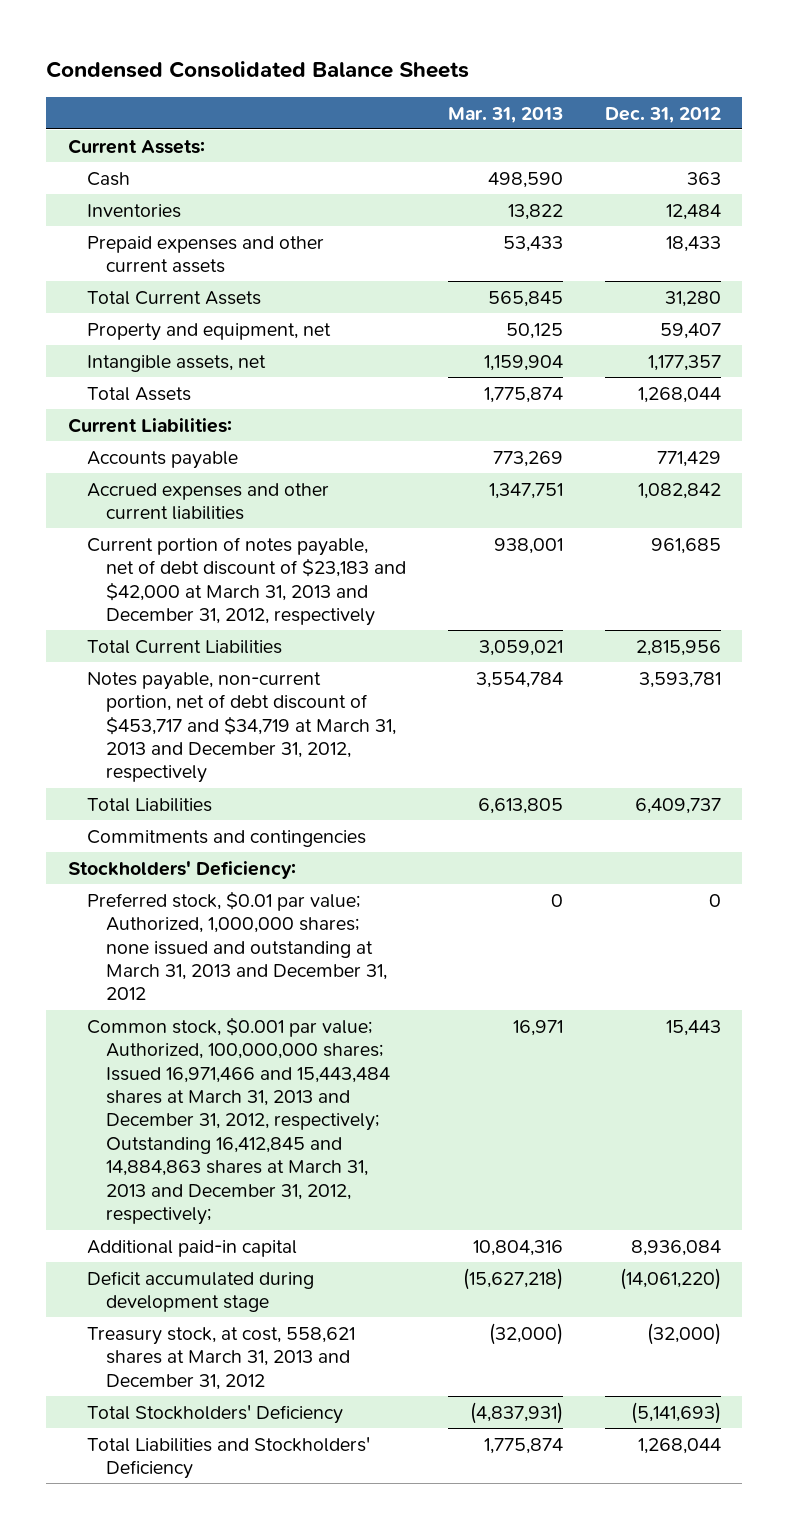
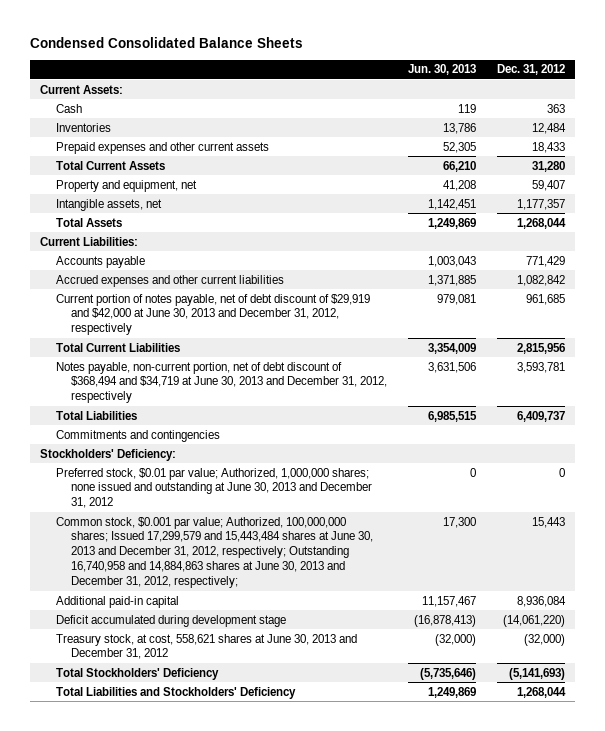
[447,106,563,123] Mar. 31, 2013 -> none
none -> [408,64,477,76] Jun. 30, 2013
[86,536,406,627] Current portion of notes payable, net of debt discount of $23,183 and $42,000 at March 31, 2013 and December 31, 2012, respectively -> [55,293,370,336] Current portion of notes payable, net of debt discount of $29,919 and $42,000 at June 30, 2013 and December 31, 2012, respectively
[86,671,396,784] Notes payable, non-current portion, net of debt discount of $453,717 and $34,719 at March 31, 2013 and December 31, 2012, respectively -> [55,361,388,404] Notes payable, non-current portion, net of debt discount of $368,494 and $34,719 at June 30, 2013 and December 31, 2012, respectively
[86,890,387,1001] Preferred stock, $0.01 par value; Authorized, 1,000,000 shares; none issued and outstanding at March 31, 2013 and December 31, 2012 -> [55,467,373,509] Preferred stock, $0.01 par value; Authorized, 1,000,000 shares; none issued and outstanding at June 30, 2013 and December 31, 2012
[86,1016,390,1226] Common stock, $0.001 par value; Authorized, 100,000,000 shares; Issued 16,971,466 and 15,443,484 shares at March 31, 2013 and December 31, 2012, respectively; Outstanding 16,412,845 and 14,884,863 shares at March 31, 2013 and December 31, 2012, respectively; -> [55,516,374,589] Common stock, $0.001 par value; Authorized, 100,000,000 shares; Issued 17,299,579 and 15,443,484 shares at June 30, 2013 and December 31, 2012, respectively; Outstanding 16,740,958 and 14,884,863 shares at June 30, 2013 and December 31, 2012, respectively;
[86,1326,355,1390] Treasury stock, at cost, 558,621 shares at March 31, 2013 and December 31, 2012 -> [55,633,357,660] Treasury stock, at cost, 558,621 shares at June 30, 2013 and December 31, 2012

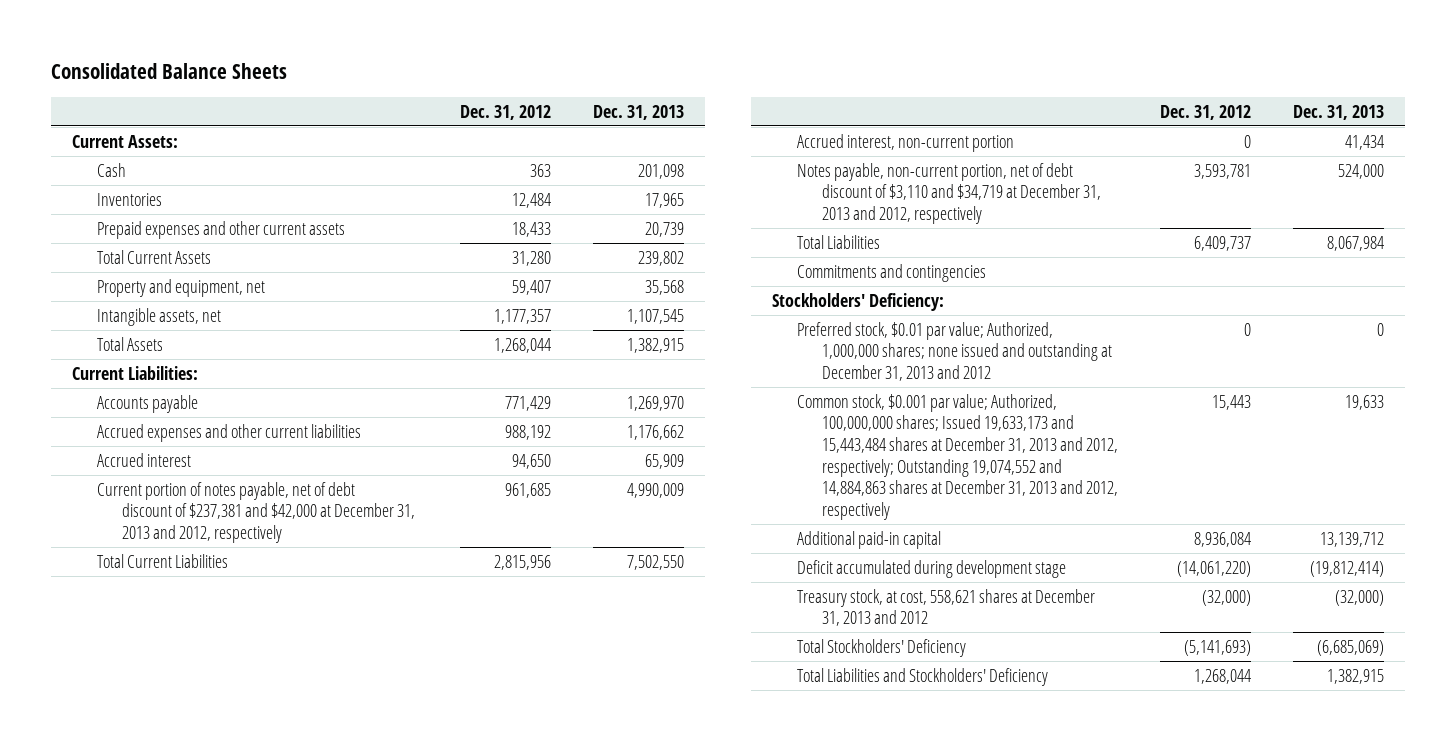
[29,37,303,49] Condensed Consolidated Balance Sheets -> [50,62,287,79] Consolidated Balance Sheets
[408,64,477,76] Jun. 30, 2013 -> none
none -> [593,104,685,120] Dec. 31, 2013
[516,274,565,286] 1,082,842 -> [505,424,552,440] 988,192
none -> [97,452,192,467] Accrued interest
[55,293,370,336] Current portion of notes payable, net of debt discount of $29,919 and $42,000 at June 30, 2013 and December 31, 2012, respectively -> [97,481,416,544] Current portion of notes payable, net of debt discount of $237,381 and $42,000 at December 31, 2013 and 2012, respectively
none -> [796,133,1014,152] Accrued interest, non-current portion
[55,361,388,404] Notes payable, non-current portion, net of debt discount of $368,494 and $34,719 at June 30, 2013 and December 31, 2012, respectively -> [796,162,1102,225] Notes payable, non-current portion, net of debt discount of $3,110 and $34,719 at December 31, 2013 and 2012, respectively
[55,467,373,509] Preferred stock, $0.01 par value; Authorized, 1,000,000 shares; none issued and outstanding at June 30, 2013 and December 31, 2012 -> [796,321,1113,382] Preferred stock, $0.01 par value; Authorized, 1,000,000 shares; none issued and outstanding at December 31, 2013 and 2012
[55,516,374,589] Common stock, $0.001 par value; Authorized, 100,000,000 shares; Issued 17,299,579 and 15,443,484 shares at June 30, 2013 and December 31, 2012, respectively; Outstanding 16,740,958 and 14,884,863 shares at June 30, 2013 and December 31, 2012, respectively; -> [796,393,1119,520] Common stock, $0.001 par value; Authorized, 100,000,000 shares; Issued 19,633,173 and 15,443,484 shares at December 31, 2013 and 2012, respectively; Outstanding 19,074,552 and 14,884,863 shares at December 31, 2013 and 2012, respectively
[55,633,357,660] Treasury stock, at cost, 558,621 shares at June 30, 2013 and December 31, 2012 -> [796,588,1095,627] Treasury stock, at cost, 558,621 shares at December 31, 2013 and 2012

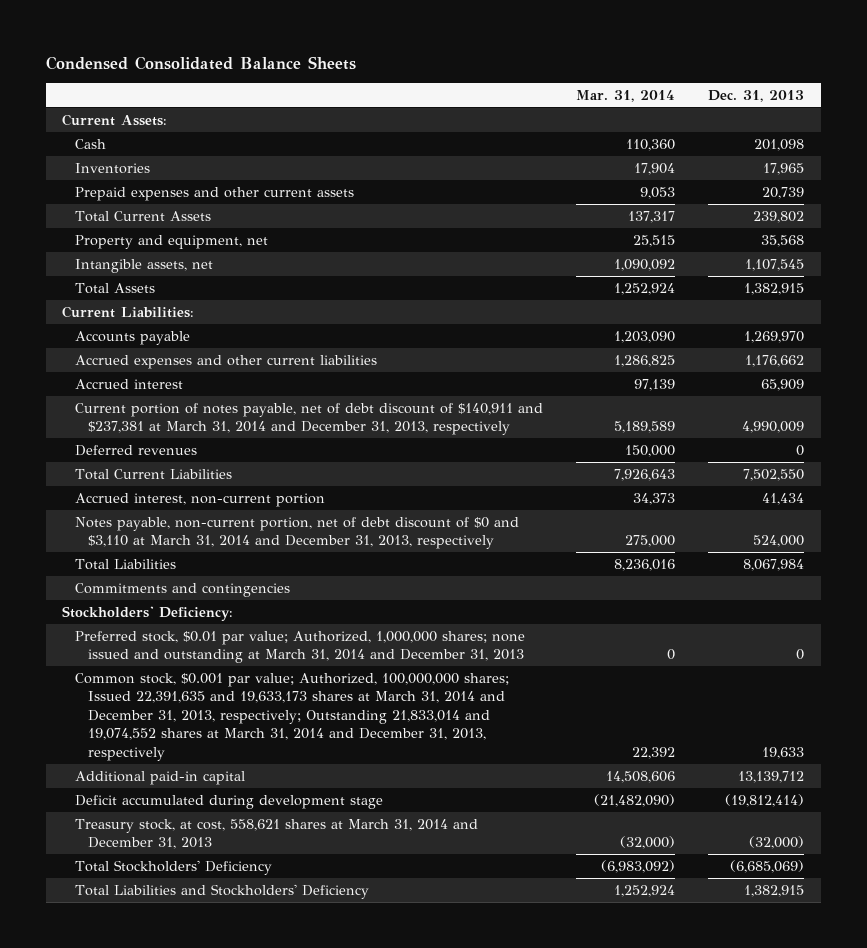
[50,62,287,79] Consolidated Balance Sheets -> [45,55,356,70] Condensed Consolidated Balance Sheets
[460,104,552,120] Dec. 31, 2012 -> none
none -> [576,89,676,102] Mar. 31, 2014
[97,481,416,544] Current portion of notes payable, net of debt discount of $237,381 and $42,000 at December 31, 2013 and 2012, respectively -> [75,402,544,436] Current portion of notes payable, net of debt discount of $140,911 and $237,381 at March 31, 2014 and December 31, 2013, respectively
none -> [75,444,198,456] Deferred revenues
[796,162,1102,225] Notes payable, non-current portion, net of debt discount of $3,110 and $34,719 at December 31, 2013 and 2012, respectively -> [75,516,520,550] Notes payable, non-current portion, net of debt discount of $0 and $3,110 at March 31, 2014 and December 31, 2013, respectively
[796,321,1113,382] Preferred stock, $0.01 par value; Authorized, 1,000,000 shares; none issued and outstanding at December 31, 2013 and 2012 -> [75,630,526,664] Preferred stock, $0.01 par value; Authorized, 1,000,000 shares; none issued and outstanding at March 31, 2014 and December 31, 2013
[796,393,1119,520] Common stock, $0.001 par value; Authorized, 100,000,000 shares; Issued 19,633,173 and 15,443,484 shares at December 31, 2013 and 2012, respectively; Outstanding 19,074,552 and 14,884,863 shares at December 31, 2013 and 2012, respectively -> [75,672,510,761] Common stock, $0.001 par value; Authorized, 100,000,000 shares; Issued 22,391,635 and 19,633,173 shares at March 31, 2014 and December 31, 2013, respectively; Outstanding 21,833,014 and 19,074,552 shares at March 31, 2014 and December 31, 2013, respectively
[796,588,1095,627] Treasury stock, at cost, 558,621 shares at December 31, 2013 and 2012 -> [75,818,479,850] Treasury stock, at cost, 558,621 shares at March 31, 2014 and December 31, 2013

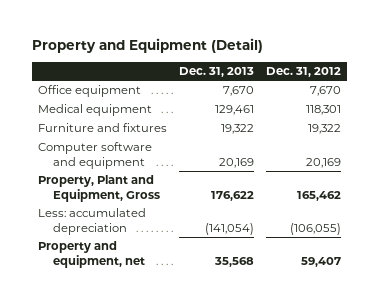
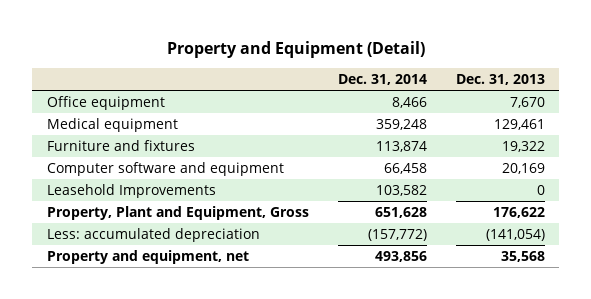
[266,66,342,77] Dec. 31, 2012 -> none
none -> [337,73,427,85] Dec. 31, 2014
none -> [46,184,216,199] Leasehold Improvements

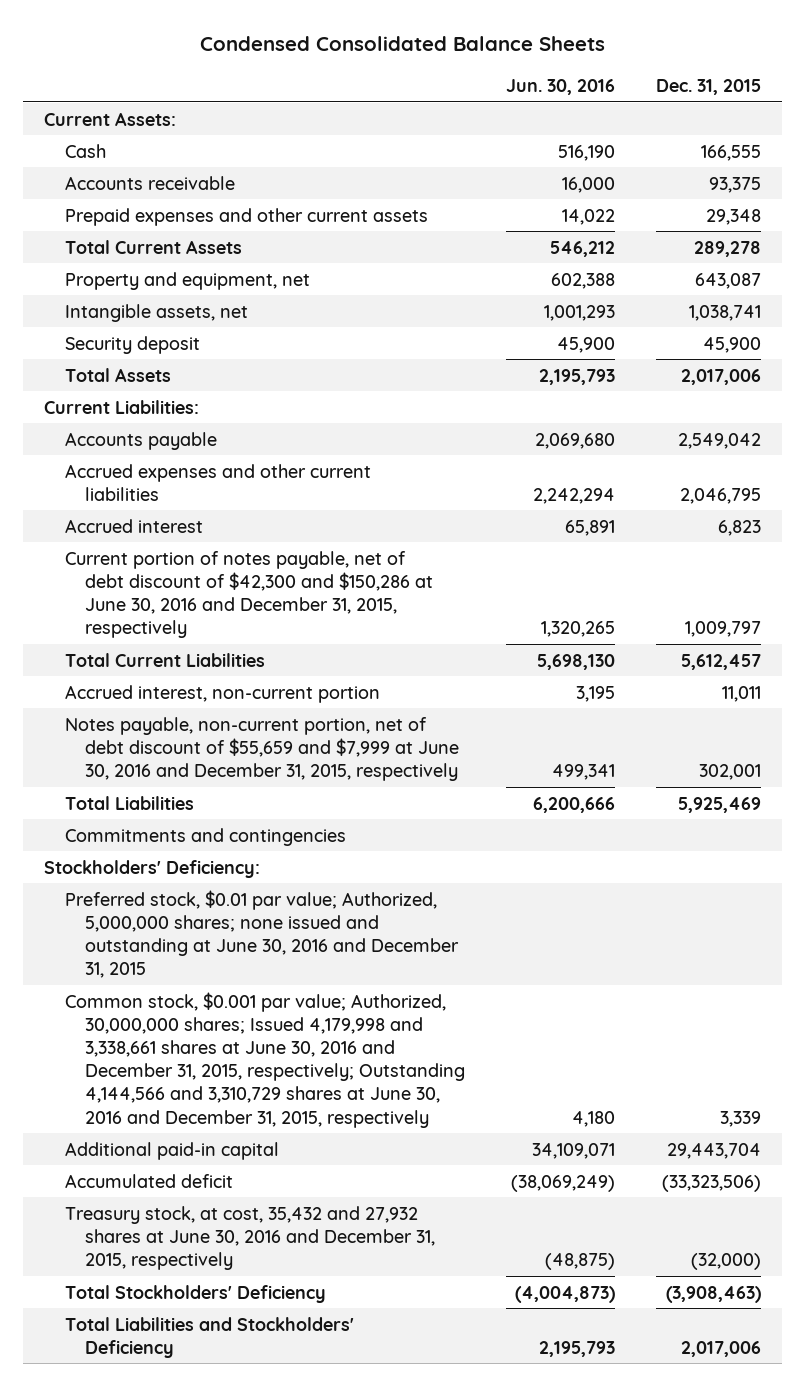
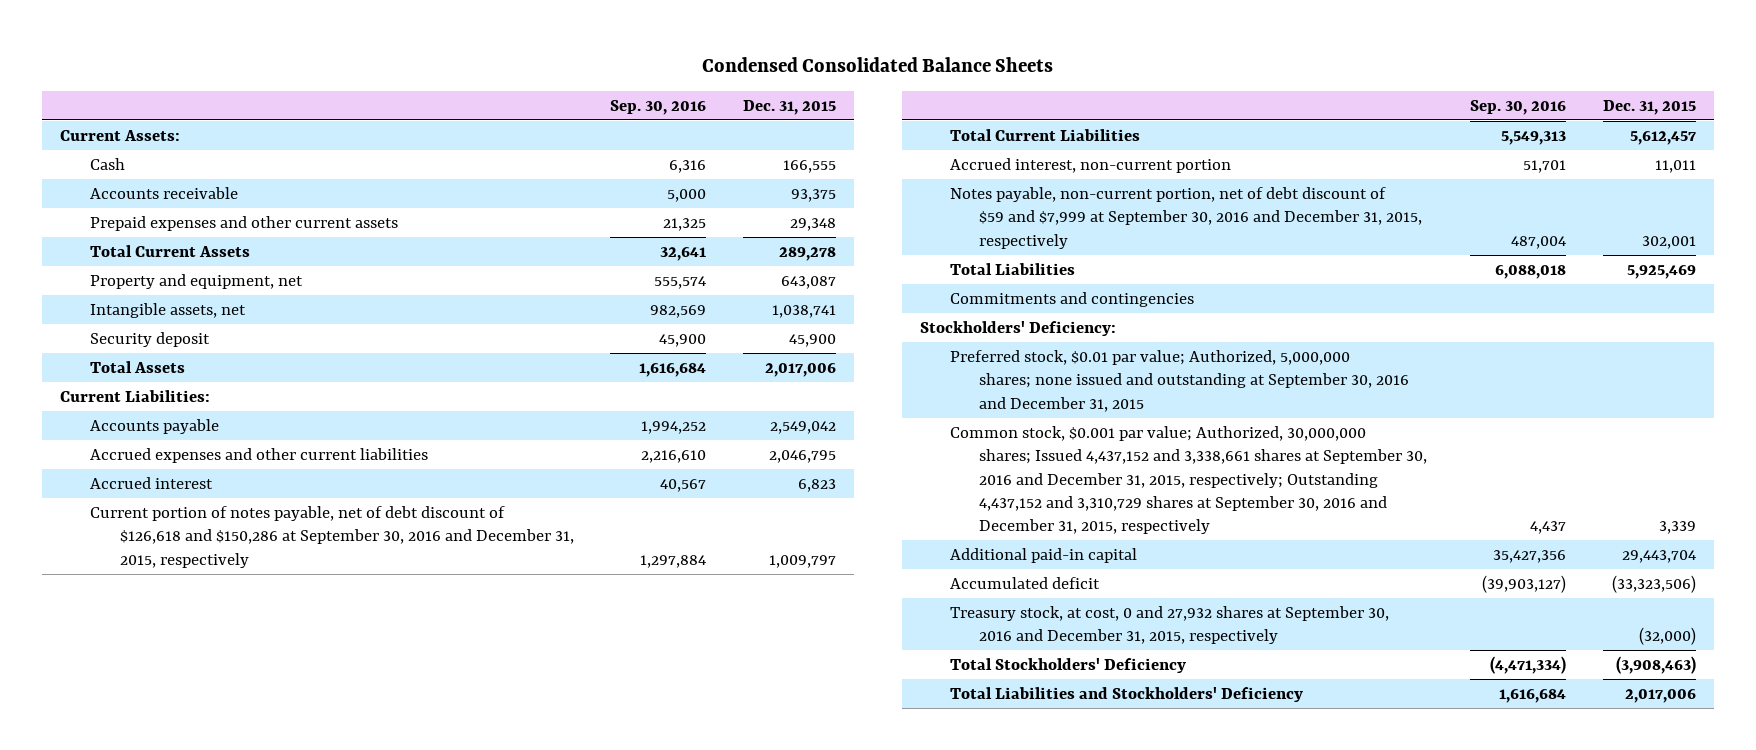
[506,78,616,95] Jun. 30, 2016 -> none
none -> [610,99,707,115] Sep. 30, 2016
[64,550,434,639] Current portion of notes payable, net of debt discount of $42,300 and $150,286 at June 30, 2016 and December 31, 2015, respectively -> [90,505,574,568] Current portion of notes payable, net of debt discount of $126,618 and $150,286 at September 30, 2016 and December 31, 2015, respectively
[64,716,460,781] Notes payable, non-current portion, net of debt discount of $55,659 and $7,999 at June 30, 2016 and December 31, 2015, respectively -> [949,186,1423,249] Notes payable, non-current portion, net of debt discount of $59 and $7,999 at September 30, 2016 and December 31, 2015, respectively
[64,889,460,979] Preferred stock, $0.01 par value; Authorized, 5,000,000 shares; none issued and outstanding at June 30, 2016 and December 31, 2015 -> [949,349,1410,412] Preferred stock, $0.01 par value; Authorized, 5,000,000 shares; none issued and outstanding at September 30, 2016 and December 31, 2015
[64,991,466,1128] Common stock, $0.001 par value; Authorized, 30,000,000 shares; Issued 4,179,998 and 3,338,661 shares at June 30, 2016 and December 31, 2015, respectively; Outstanding 4,144,566 and 3,310,729 shares at June 30, 2016 and December 31, 2015, respectively -> [949,425,1428,535] Common stock, $0.001 par value; Authorized, 30,000,000 shares; Issued 4,437,152 and 3,338,661 shares at September 30, 2016 and December 31, 2015, respectively; Outstanding 4,437,152 and 3,310,729 shares at September 30, 2016 and December 31, 2015, respectively
[64,1205,436,1270] Treasury stock, at cost, 35,432 and 27,932 shares at June 30, 2016 and December 31, 2015, respectively -> [949,605,1389,645] Treasury stock, at cost, 0 and 27,932 shares at September 30, 2016 and December 31, 2015, respectively

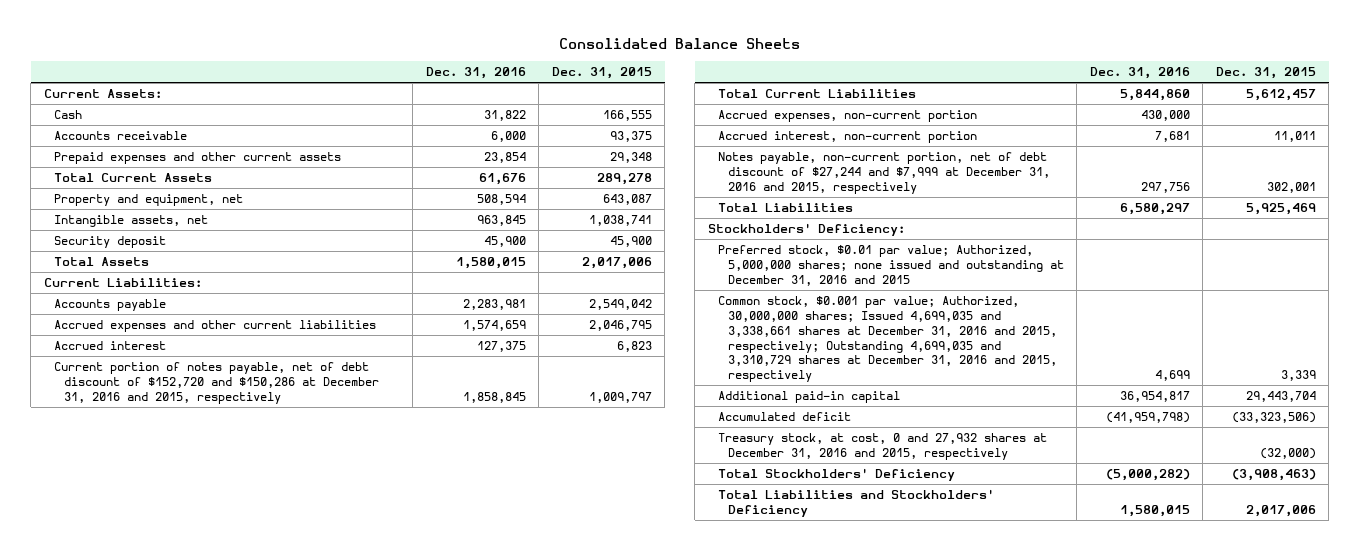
[702,56,1054,72] Condensed Consolidated Balance Sheets -> [558,38,800,50] Consolidated Balance Sheets
[610,99,707,115] Sep. 30, 2016 -> none
none -> [425,67,526,80] Dec. 31, 2016
[90,505,574,568] Current portion of notes payable, net of debt discount of $126,618 and $150,286 at September 30, 2016 and December 31, 2015, respectively -> [53,362,379,404] Current portion of notes payable, net of debt discount of $152,720 and $150,286 at December 31, 2016 and 2015, respectively
none -> [717,110,977,123] Accrued expenses, non-current portion
[949,186,1423,249] Notes payable, non-current portion, net of debt discount of $59 and $7,999 at September 30, 2016 and December 31, 2015, respectively -> [717,152,1050,194] Notes payable, non-current portion, net of debt discount of $27,244 and $7,999 at December 31, 2016 and 2015, respectively
[949,291,1194,307] Commitments and contingencies -> none
[949,349,1410,412] Preferred stock, $0.01 par value; Authorized, 5,000,000 shares; none issued and outstanding at September 30, 2016 and December 31, 2015 -> [717,245,1064,286] Preferred stock, $0.01 par value; Authorized, 5,000,000 shares; none issued and outstanding at December 31, 2016 and 2015
[949,425,1428,535] Common stock, $0.001 par value; Authorized, 30,000,000 shares; Issued 4,437,152 and 3,338,661 shares at September 30, 2016 and December 31, 2015, respectively; Outstanding 4,437,152 and 3,310,729 shares at September 30, 2016 and December 31, 2015, respectively -> [717,296,1057,383] Common stock, $0.001 par value; Authorized, 30,000,000 shares; Issued 4,699,035 and 3,338,661 shares at December 31, 2016 and 2015, respectively; Outstanding 4,699,035 and 3,310,729 shares at December 31, 2016 and 2015, respectively
[949,605,1389,645] Treasury stock, at cost, 0 and 27,932 shares at September 30, 2016 and December 31, 2015, respectively -> [717,433,1047,460] Treasury stock, at cost, 0 and 27,932 shares at December 31, 2016 and 2015, respectively

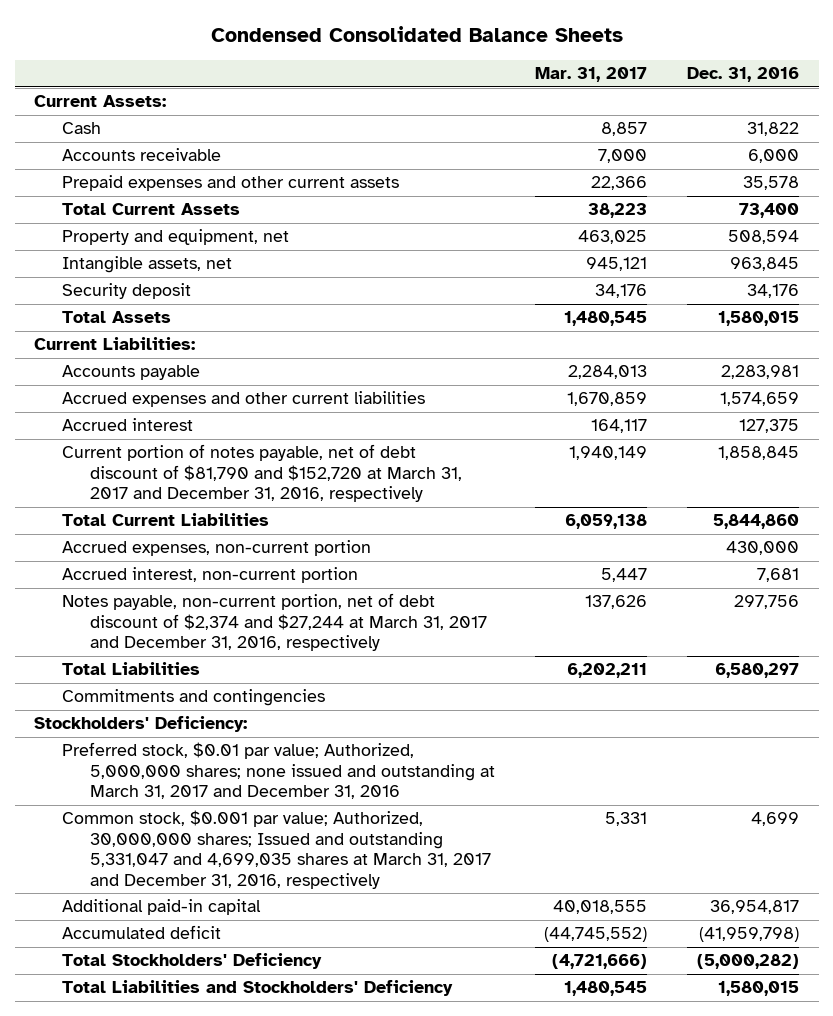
[558,38,800,50] Consolidated Balance Sheets -> [210,26,623,43] Condensed Consolidated Balance Sheets
[551,67,652,80] Dec. 31, 2015 -> none
none -> [534,67,647,83] Mar. 31, 2017
[483,152,526,164] 23,854 -> [742,176,799,191] 35,578
[478,173,526,186] 61,676 -> [738,203,799,219] 73,400
[483,236,526,248] 45,900 -> [746,284,799,299] 34,176
[53,362,379,404] Current portion of notes payable, net of debt discount of $152,720 and $150,286 at December 31, 2016 and 2015, respectively -> [62,444,462,503] Current portion of notes payable, net of debt discount of $81,790 and $152,720 at March 31, 2017 and December 31, 2016, respectively
[717,152,1050,194] Notes payable, non-current portion, net of debt discount of $27,244 and $7,999 at December 31, 2016 and 2015, respectively -> [62,593,487,652] Notes payable, non-current portion, net of debt discount of $2,374 and $27,244 at March 31, 2017 and December 31, 2016, respectively
none -> [62,689,326,707] Commitments and contingencies
[717,245,1064,286] Preferred stock, $0.01 par value; Authorized, 5,000,000 shares; none issued and outstanding at December 31, 2016 and 2015 -> [62,742,495,800] Preferred stock, $0.01 par value; Authorized, 5,000,000 shares; none issued and outstanding at March 31, 2017 and December 31, 2016
[717,296,1057,383] Common stock, $0.001 par value; Authorized, 30,000,000 shares; Issued 4,699,035 and 3,338,661 shares at December 31, 2016 and 2015, respectively; Outstanding 4,699,035 and 3,310,729 shares at December 31, 2016 and 2015, respectively -> [62,810,491,889] Common stock, $0.001 par value; Authorized, 30,000,000 shares; Issued and outstanding 5,331,047 and 4,699,035 shares at March 31, 2017 and December 31, 2016, respectively
[717,433,1047,460] Treasury stock, at cost, 0 and 27,932 shares at December 31, 2016 and 2015, respectively -> none

